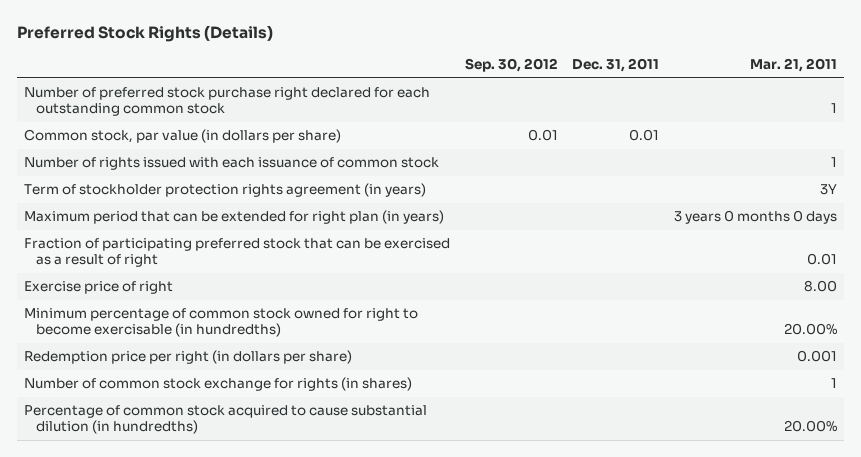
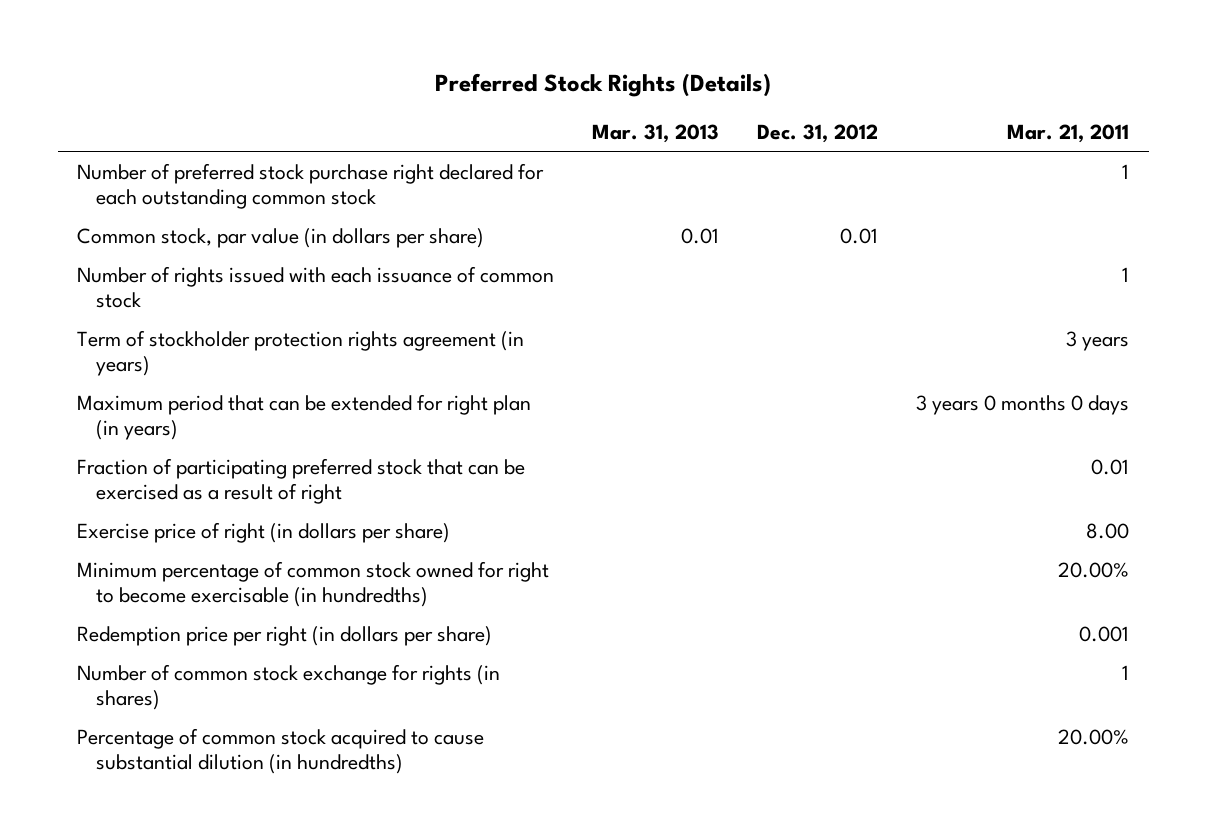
[464,58,558,73] Sep. 30, 2012 -> none
[572,58,660,73] Dec. 31, 2011 -> none
none -> [591,123,719,143] Mar. 31, 2013
none -> [757,123,879,143] Dec. 31, 2012
[819,184,837,196] 3Y -> [1066,330,1130,351] 3 years
[24,281,174,295] Exercise price of right -> [76,521,450,543] Exercise price of right (in dollars per share)

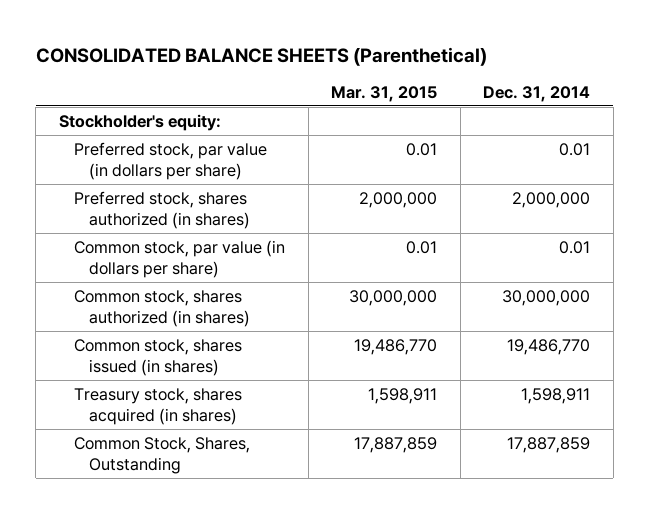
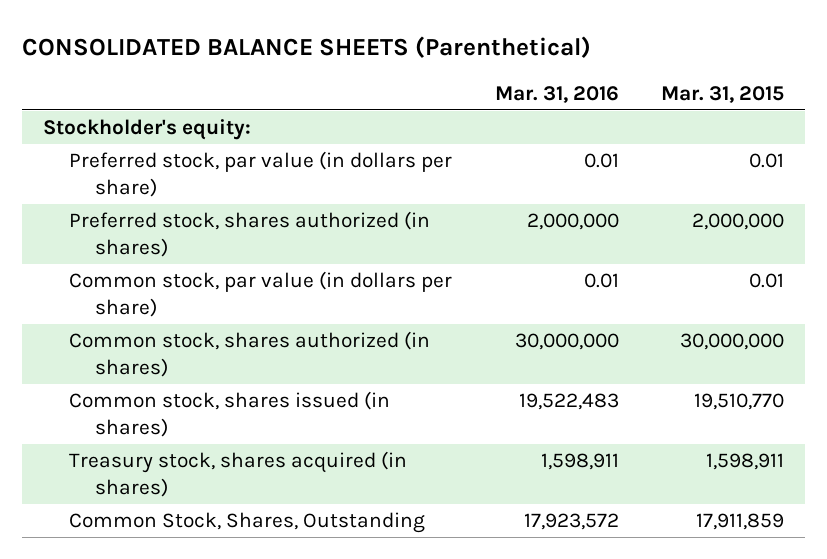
[483,85,591,102] Dec. 31, 2014 -> none
none -> [494,85,619,103] Mar. 31, 2016
[354,338,438,355] 19,486,770 -> [693,393,784,411] 19,510,770
[354,436,438,453] 17,887,859 -> [695,513,784,531] 17,911,859

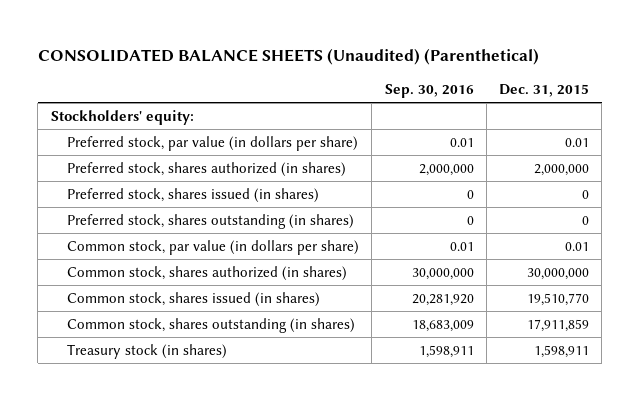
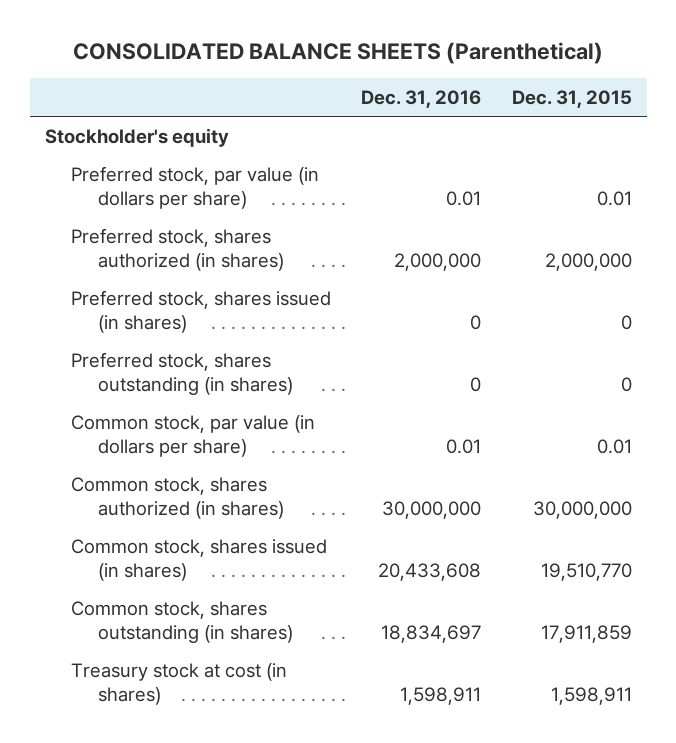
[37,47,539,65] CONSOLIDATED BALANCE SHEETS (Unaudited) (Parenthetical) -> [73,41,604,64] CONSOLIDATED BALANCE SHEETS (Parenthetical)
[384,84,474,99] Sep. 30, 2016 -> none
none -> [361,89,482,108] Dec. 31, 2016
[50,110,194,126] Stockholders' equity: -> [44,127,229,147] Stockholder's equity
[67,344,228,360] Treasury stock (in shares) -> [71,662,288,706] Treasury stock at cost (in shares)

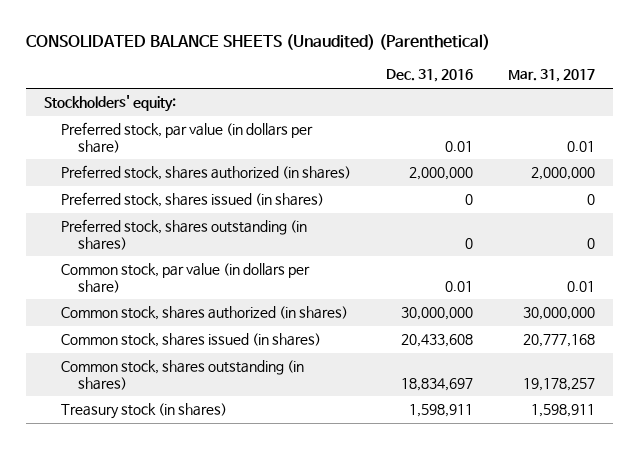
[73,41,604,64] CONSOLIDATED BALANCE SHEETS (Parenthetical) -> [26,34,491,51] CONSOLIDATED BALANCE SHEETS (Unaudited) (Parenthetical)
[511,89,632,108] Dec. 31, 2015 -> none
none -> [508,69,596,83] Mar. 31, 2017
[44,127,229,147] Stockholder's equity -> [43,95,176,113] Stockholders' equity:
[71,662,288,706] Treasury stock at cost (in shares) -> [60,403,227,420] Treasury stock (in shares)

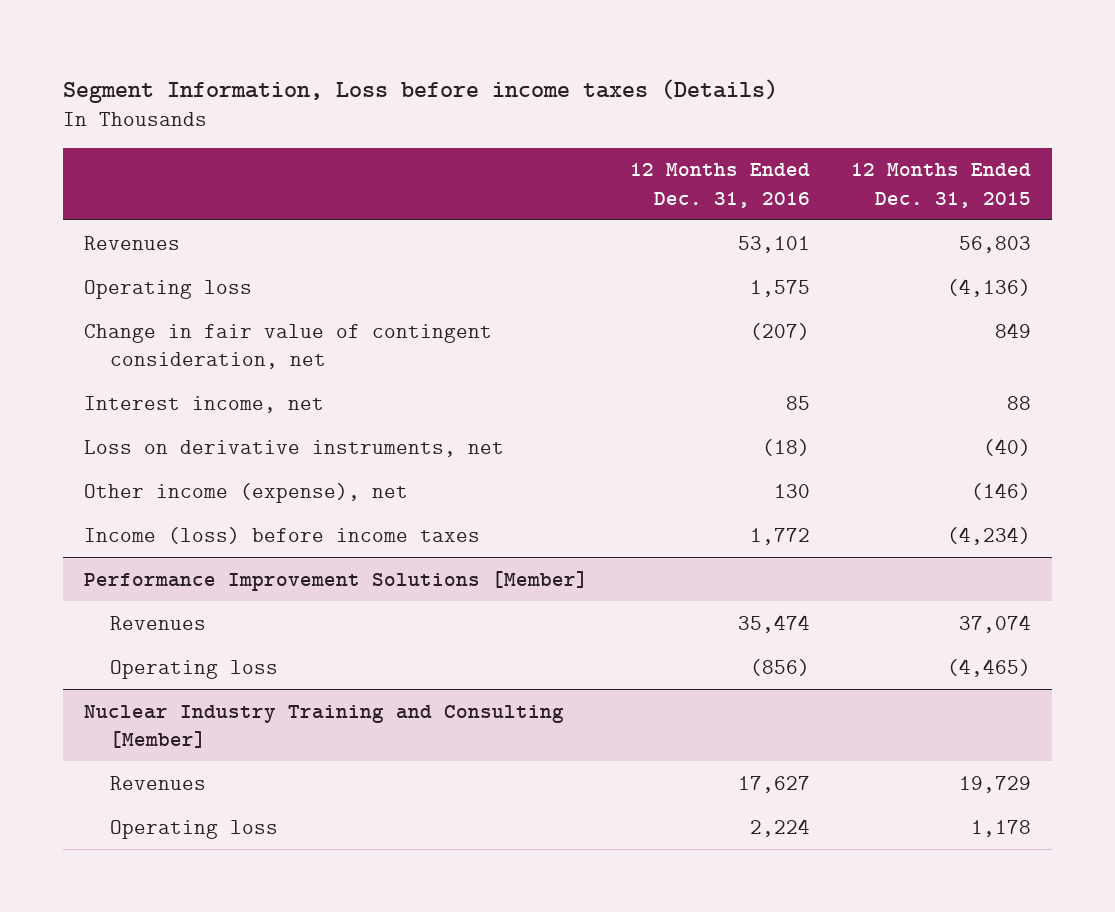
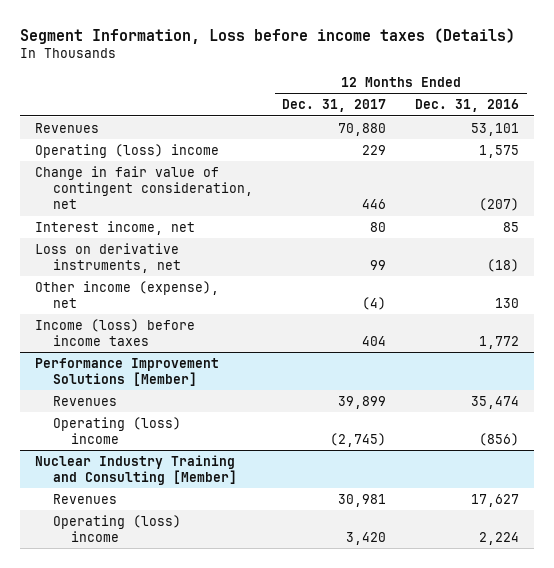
[851,163,1032,208] 12 Months Ended Dec. 31, 2015 -> none
none -> [282,99,387,113] Dec. 31, 2017
[83,279,252,299] Operating loss -> [35,143,220,158] Operating (loss) income
[109,659,278,679] Operating loss -> [52,416,181,445] Operating (loss) income
[109,819,278,839] Operating loss -> [52,514,181,543] Operating (loss) income

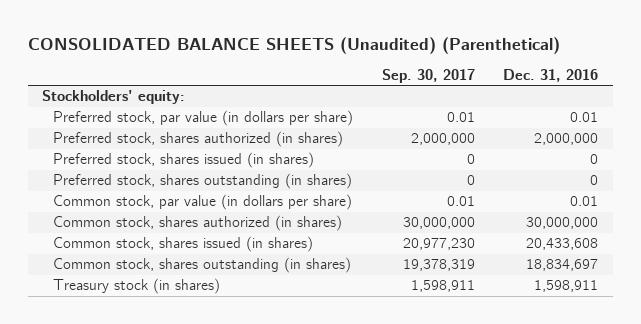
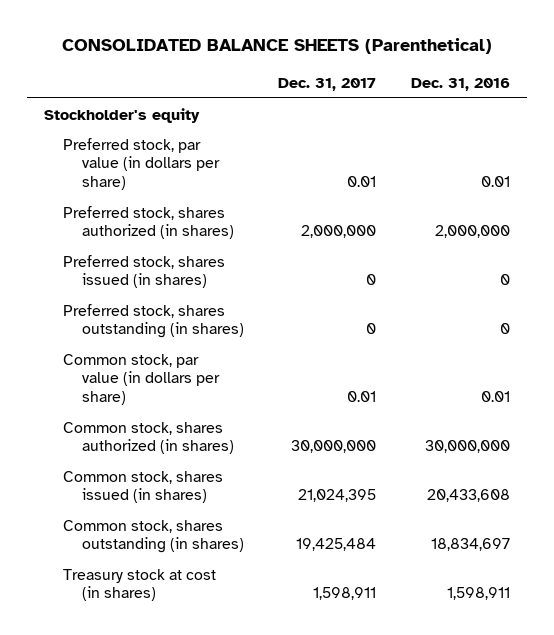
[28,37,561,55] CONSOLIDATED BALANCE SHEETS (Unaudited) (Parenthetical) -> [61,38,492,55] CONSOLIDATED BALANCE SHEETS (Parenthetical)
[381,69,475,84] Sep. 30, 2017 -> none
none -> [278,77,377,91] Dec. 31, 2017
[42,90,186,105] Stockholders' equity: -> [44,107,201,123] Stockholder's equity
[52,278,220,295] Treasury stock (in shares) -> [62,568,216,602] Treasury stock at cost (in shares)

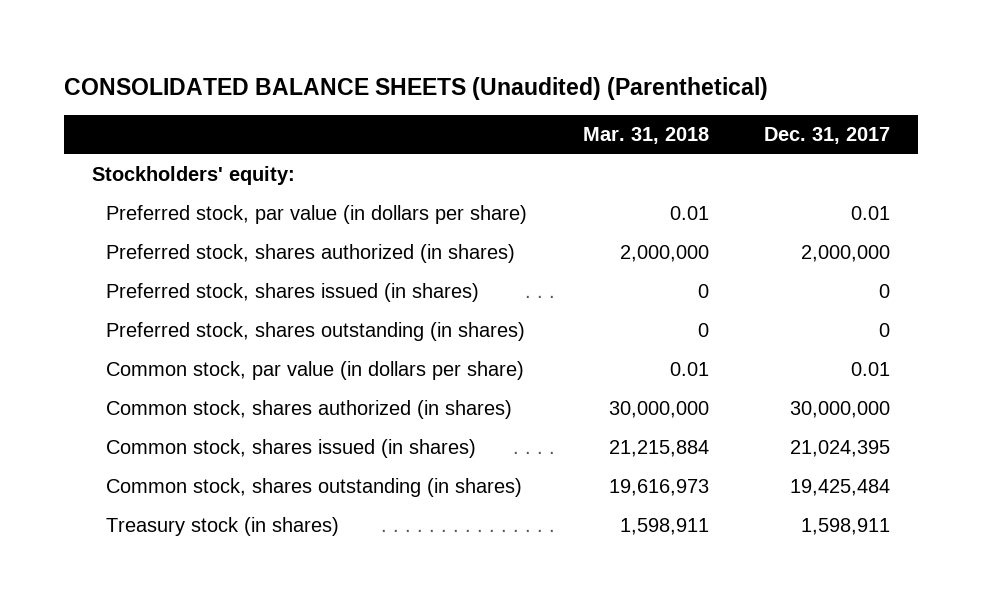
[61,38,492,55] CONSOLIDATED BALANCE SHEETS (Parenthetical) -> [63,76,768,100] CONSOLIDATED BALANCE SHEETS (Unaudited) (Parenthetical)
[410,77,510,91] Dec. 31, 2016 -> none
none -> [582,127,709,145] Mar. 31, 2018
[44,107,201,123] Stockholder's equity -> [91,166,295,186] Stockholders' equity:
[62,568,216,602] Treasury stock at cost (in shares) -> [105,517,339,537] Treasury stock (in shares)

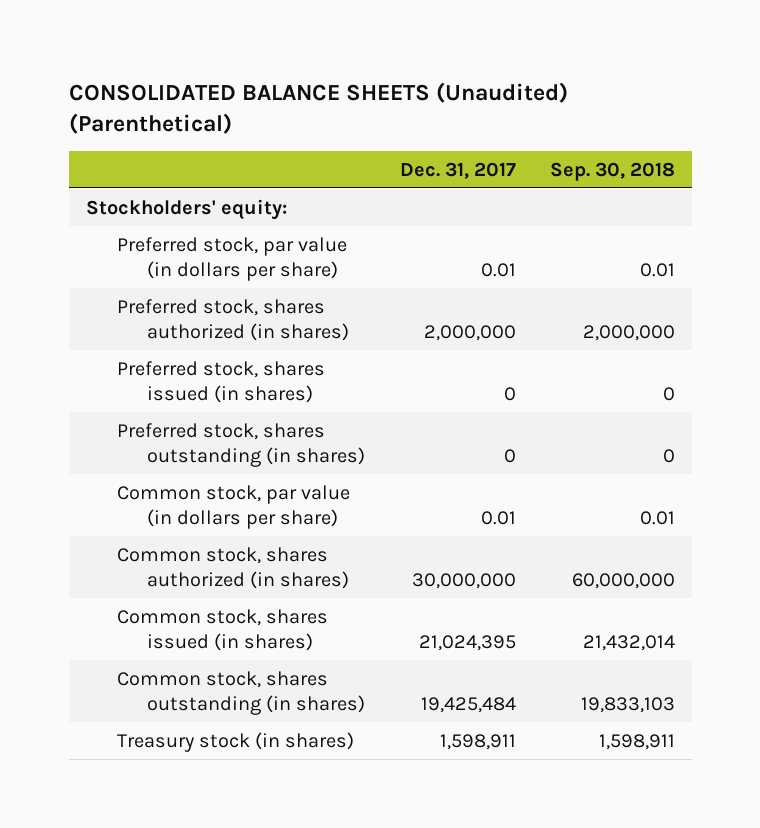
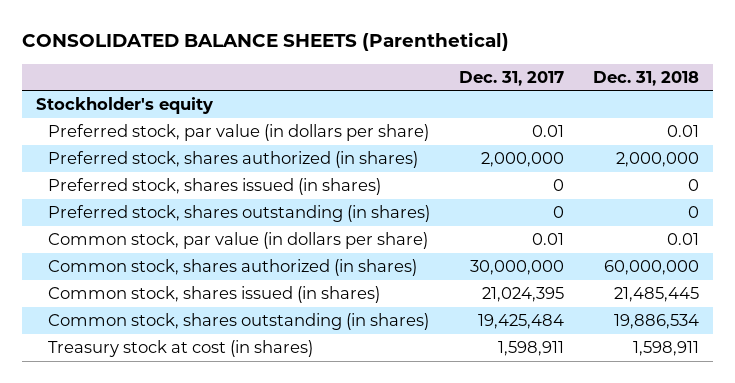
[68,81,568,135] CONSOLIDATED BALANCE SHEETS (Unaudited) (Parenthetical) -> [21,32,509,52] CONSOLIDATED BALANCE SHEETS (Parenthetical)
[549,161,675,181] Sep. 30, 2018 -> none
none -> [592,70,699,86] Dec. 31, 2018
[85,198,287,220] Stockholders' equity: -> [36,97,214,115] Stockholder's equity
[116,731,354,752] Treasury stock (in shares) -> [48,340,314,358] Treasury stock at cost (in shares)

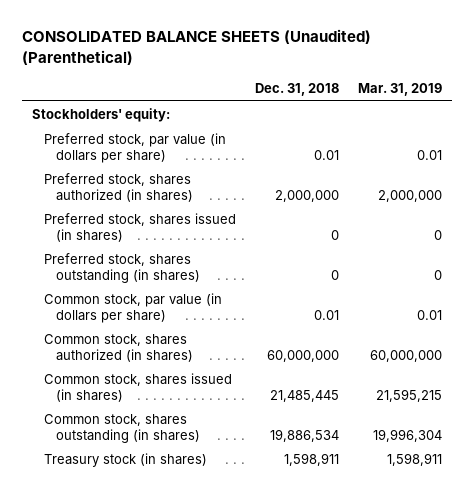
[21,32,509,52] CONSOLIDATED BALANCE SHEETS (Parenthetical) -> [22,29,372,65] CONSOLIDATED BALANCE SHEETS (Unaudited) (Parenthetical)
[458,70,564,86] Dec. 31, 2017 -> none
none -> [358,83,443,97] Mar. 31, 2019
[36,97,214,115] Stockholder's equity -> [31,108,170,123] Stockholders' equity:
[48,340,314,358] Treasury stock at cost (in shares) -> [43,453,207,468] Treasury stock (in shares)

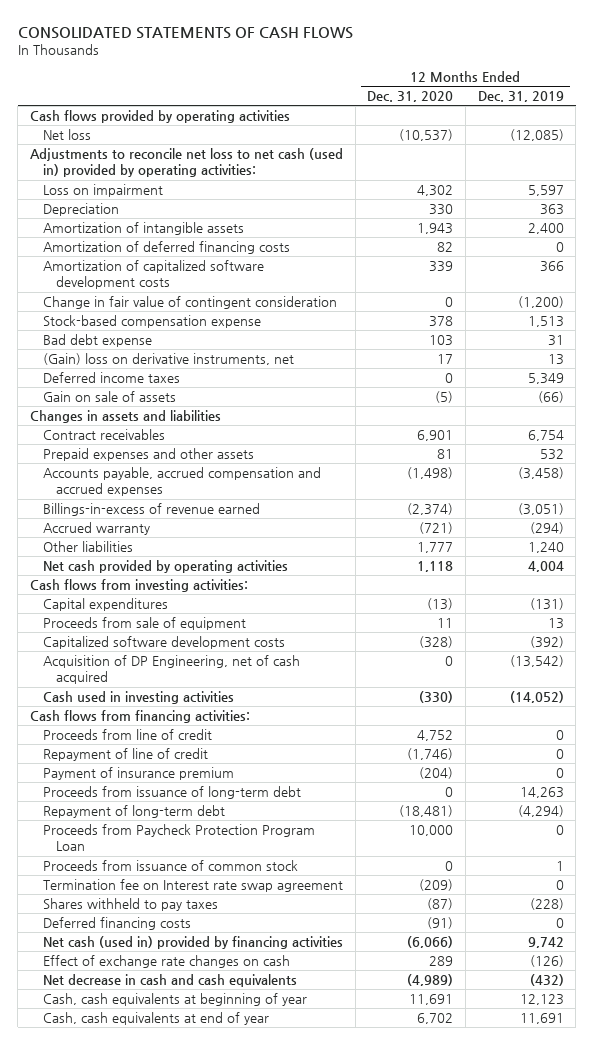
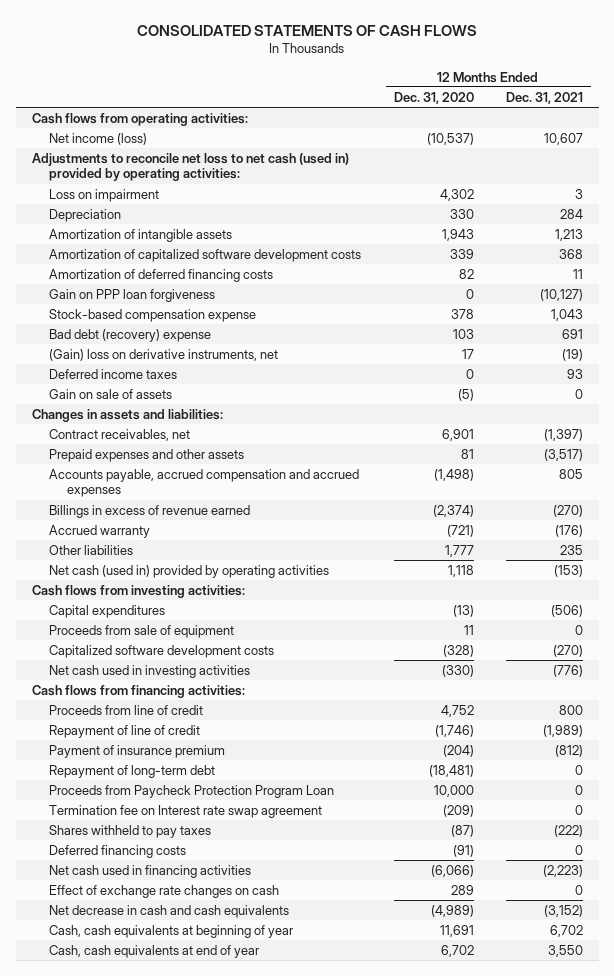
[477,91,564,103] Dec. 31, 2019 -> none
none -> [505,91,583,104] Dec. 31, 2021
[30,110,291,124] Cash flows provided by operating activities -> [31,112,248,126] Cash flows from operating activities:
[43,129,92,141] Net loss -> [49,132,148,145] Net income (loss)
[43,296,338,310] Change in fair value of contingent consideration -> none
[43,241,291,255] Amortization of deferred financing costs -> [49,268,274,282] Amortization of deferred financing costs
none -> [49,288,216,302] Gain on PPP loan forgiveness
[43,334,153,348] Bad debt expense -> [49,328,212,342] Bad debt (recovery) expense
[30,410,222,424] Changes in assets and liabilities -> [31,408,223,422] Changes in assets and liabilities:
[43,429,166,441] Contract receivables -> [49,428,191,441] Contract receivables, net
[43,503,261,517] Billings-in-excess of revenue earned -> [49,504,251,518] Billings in excess of revenue earned
[43,560,289,574] Net cash provided by operating activities -> [49,564,330,578] Net cash (used in) provided by operating activities
[43,655,301,685] Acquisition of DP Engineering, net of cash acquired -> none
[43,691,235,705] Cash used in investing activities -> [49,664,251,678] Net cash used in investing activities
[43,786,302,800] Proceeds from issuance of long-term debt -> none
[43,860,299,872] Proceeds from issuance of common stock -> none
[43,936,344,950] Net cash (used in) provided by financing activities -> [49,864,252,878] Net cash used in financing activities

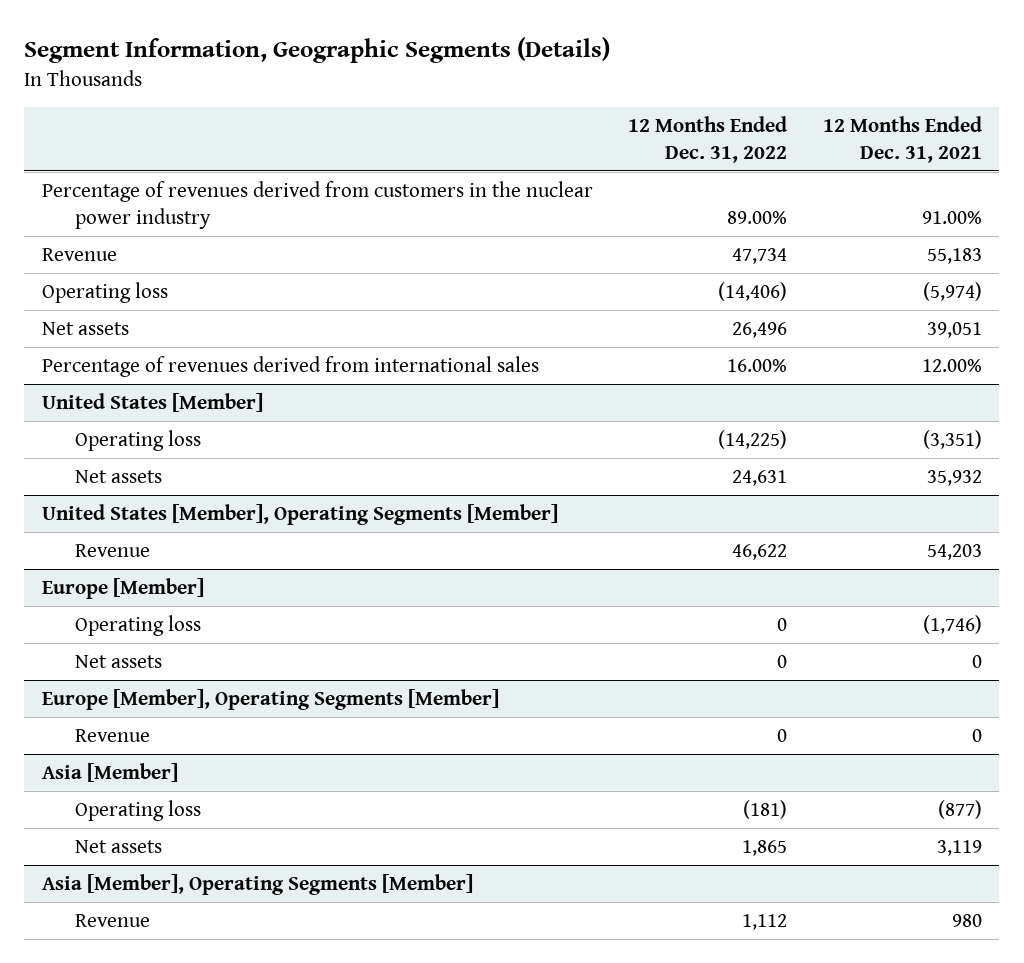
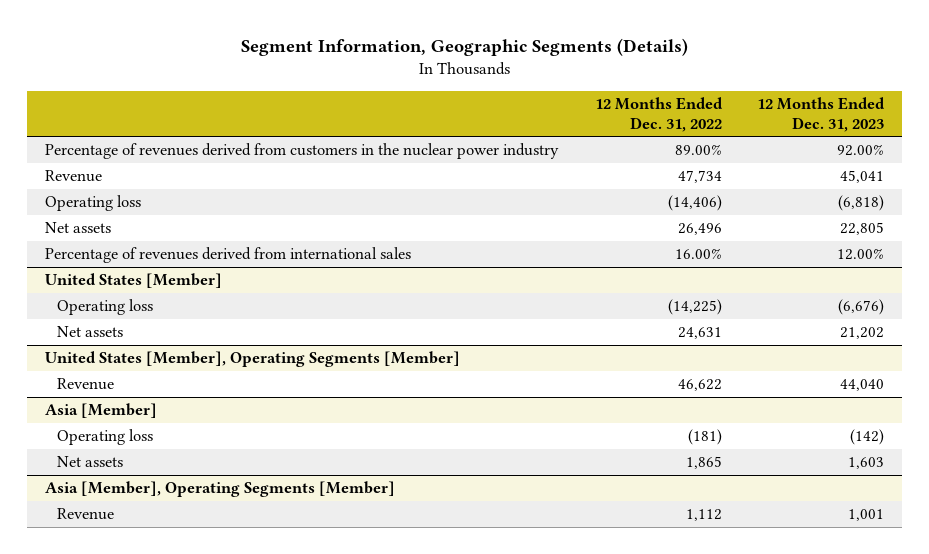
[822,115,982,163] 12 Months Ended Dec. 31, 2021 -> none
none -> [757,97,886,132] 12 Months Ended Dec. 31, 2023
[41,578,204,600] Europe [Member] -> none
[75,615,202,637] Operating loss -> none
[75,655,163,669] Net assets -> none
[41,689,499,711] Europe [Member], Operating Segments [Member] -> none
[75,729,151,743] Revenue -> none

